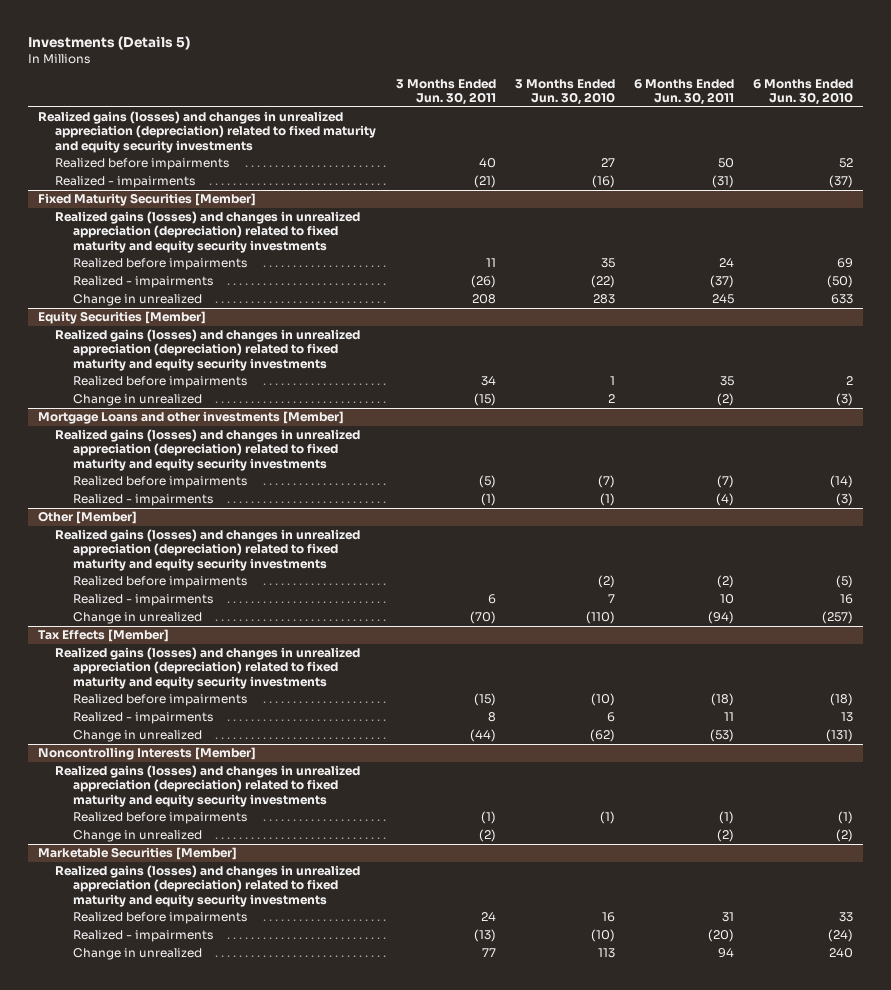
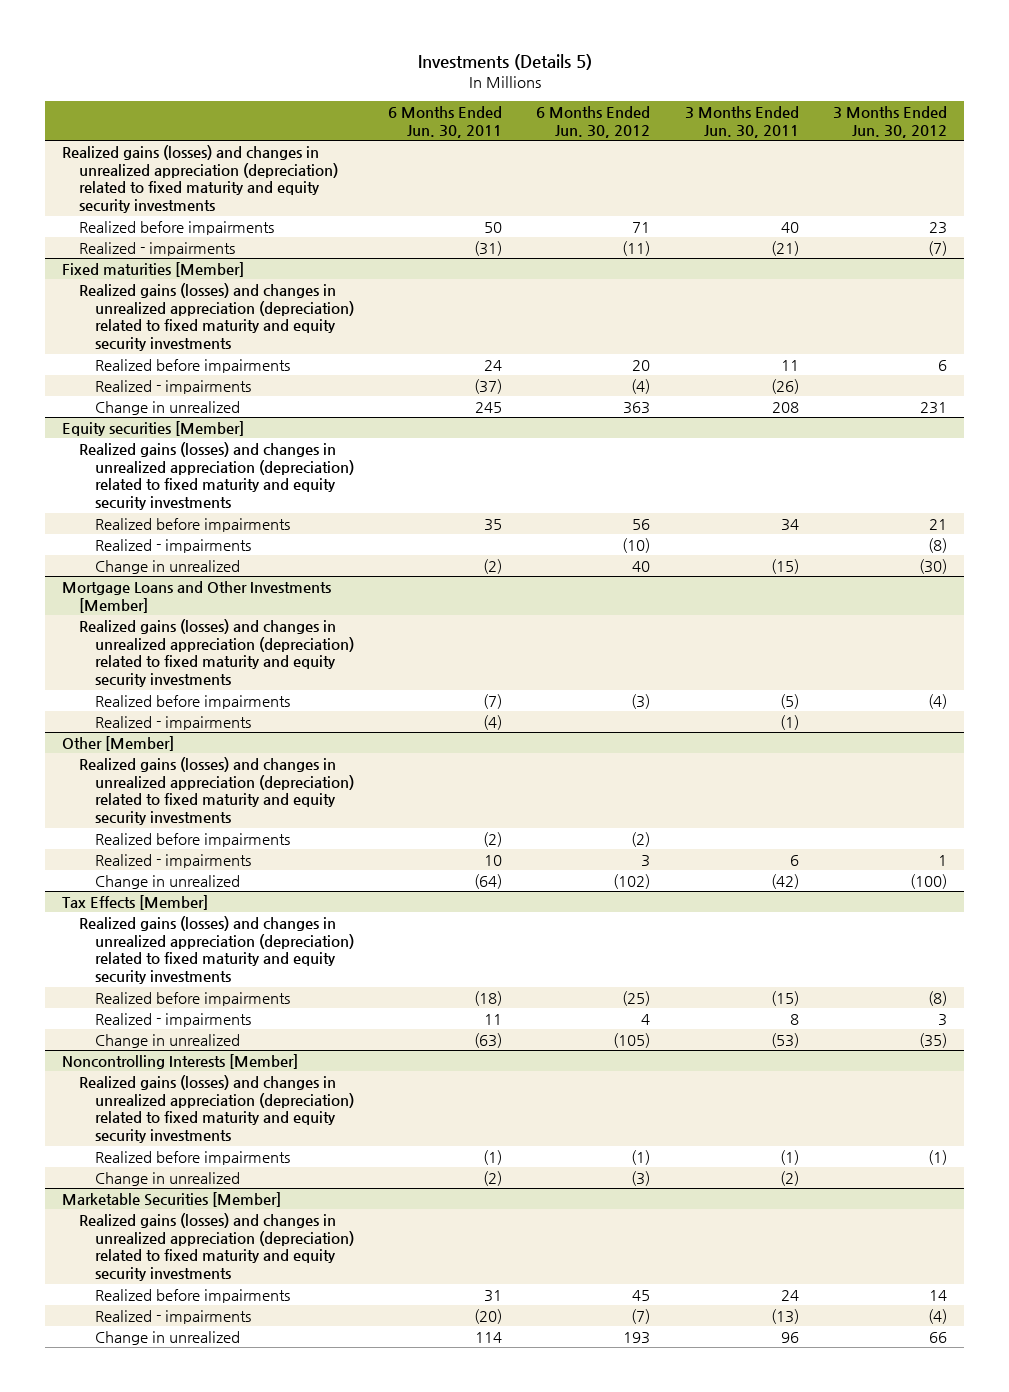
[514,78,615,106] 3 Months Ended Jun. 30, 2010 -> none
[753,78,854,106] 6 Months Ended Jun. 30, 2010 -> none
none -> [536,105,651,138] 6 Months Ended Jun. 30, 2012
none -> [833,105,948,138] 3 Months Ended Jun. 30, 2012
[37,193,256,207] Fixed Maturity Securities [Member] -> none
none -> [62,261,245,277] Fixed maturities [Member]
[37,311,206,325] Equity Securities [Member] -> [62,420,245,436] Equity securities [Member]
none -> [94,538,251,553] Realized - impairments
[37,411,344,425] Mortgage Loans and other investments [Member] -> [62,580,332,613] Mortgage Loans and Other Investments [Member]
[469,611,496,625] (70) -> [770,873,799,889] (42)
[708,611,735,625] (94) -> [474,873,503,889] (64)
[469,729,496,743] (44) -> [770,1032,799,1048] (53)
[710,729,735,743] (53) -> [474,1032,503,1048] (63)
[481,948,496,958] 77 -> [780,1331,799,1343] 96
[718,948,735,959] 94 -> [475,1331,503,1343] 114

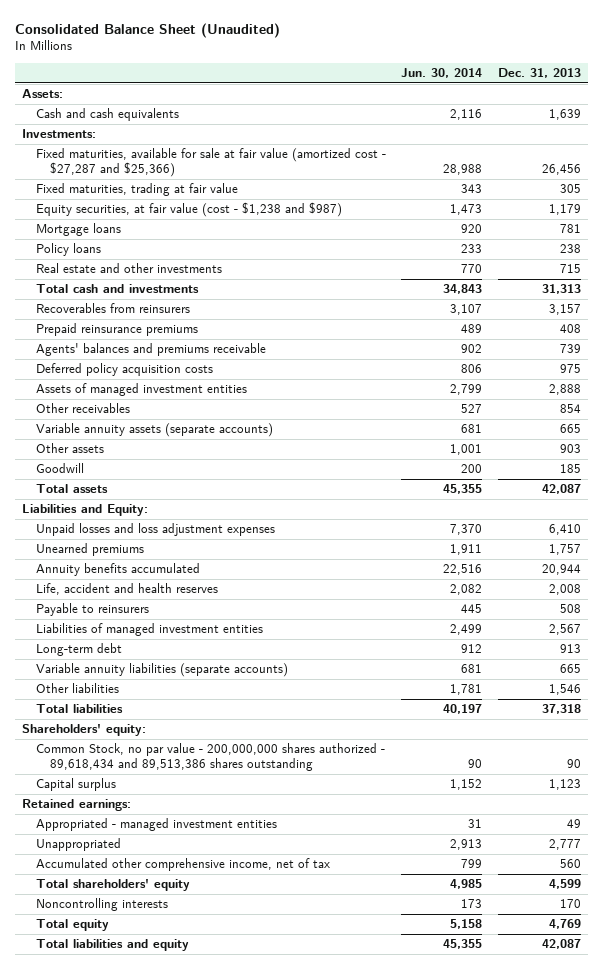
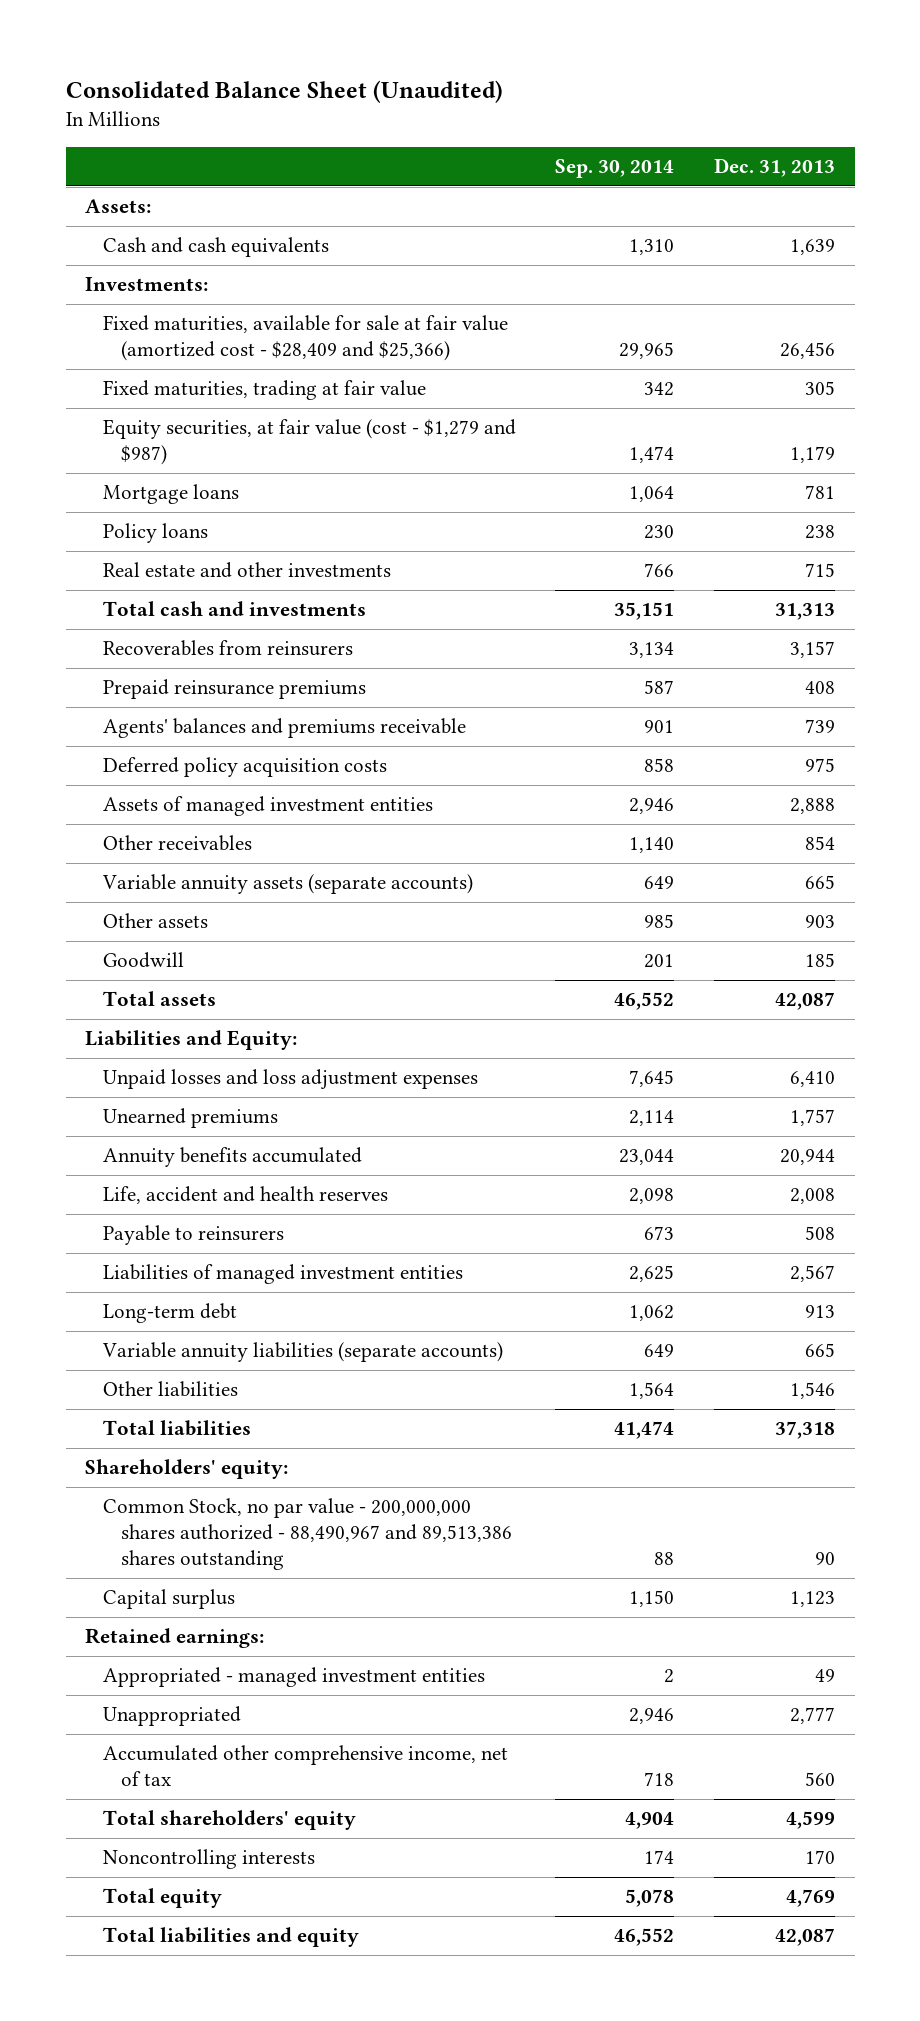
[401,67,483,78] Jun. 30, 2014 -> none
none -> [555,159,675,179] Sep. 30, 2014
[35,148,386,178] Fixed maturities, available for sale at fair value (amortized cost - $27,287 and $25,366) -> [102,315,508,362] Fixed maturities, available for sale at fair value (amortized cost - $28,409 and $25,366)
[35,202,342,218] Equity securities, at fair value (cost - $1,238 and $987) -> [102,419,516,466] Equity securities, at fair value (cost - $1,279 and $987)
[35,743,385,772] Common Stock, no par value - 200,000,000 shares authorized - 89,618,434 and 89,513,386 shares outstanding -> [102,1498,512,1571] Common Stock, no par value - 200,000,000 shares authorized - 88,490,967 and 89,513,386 shares outstanding

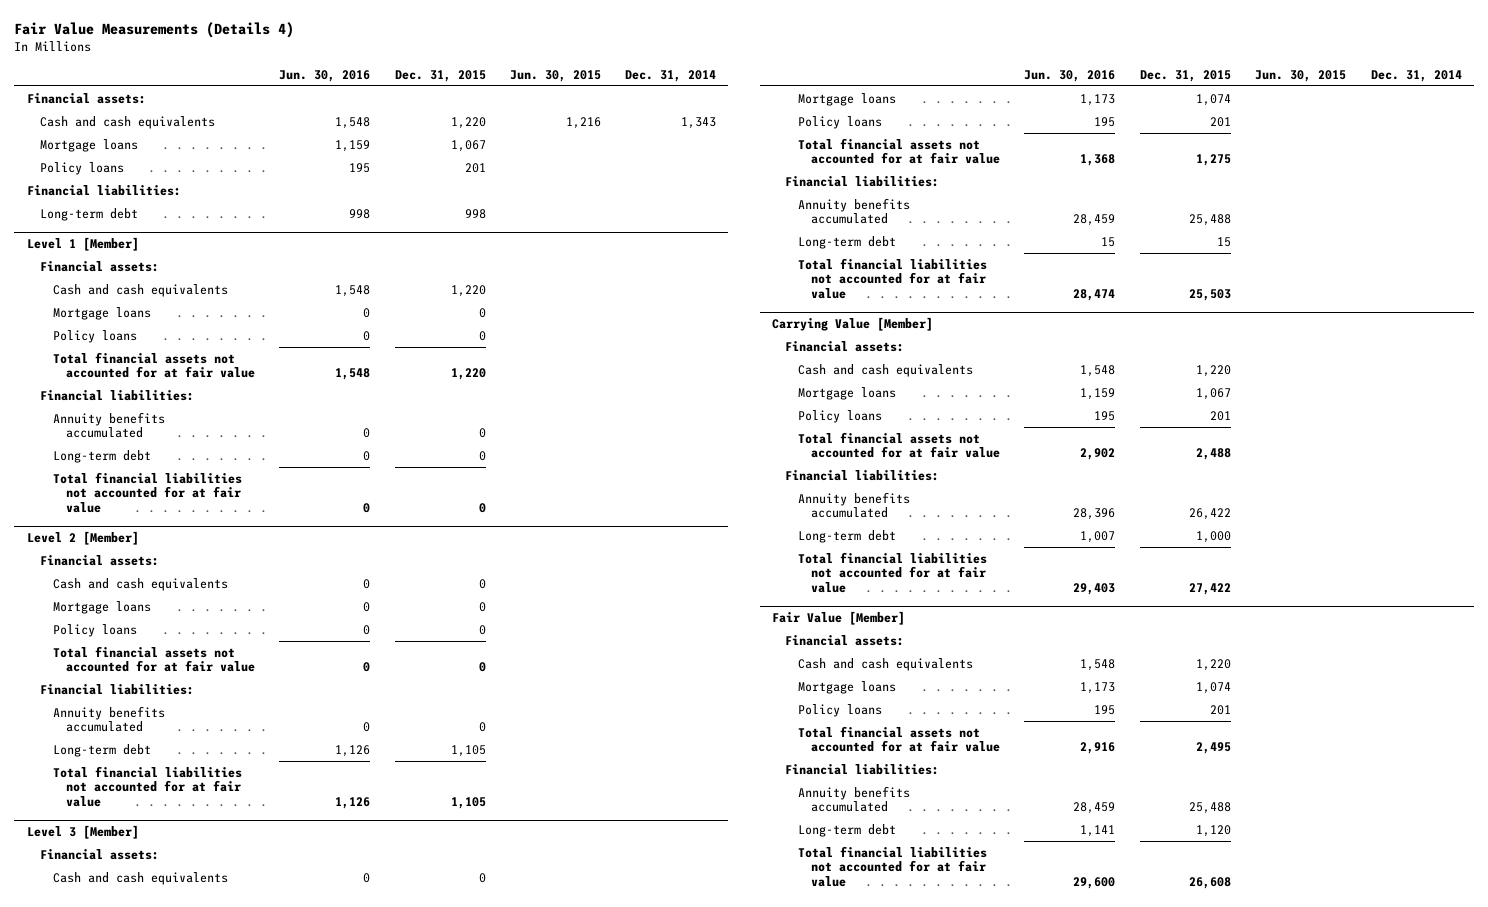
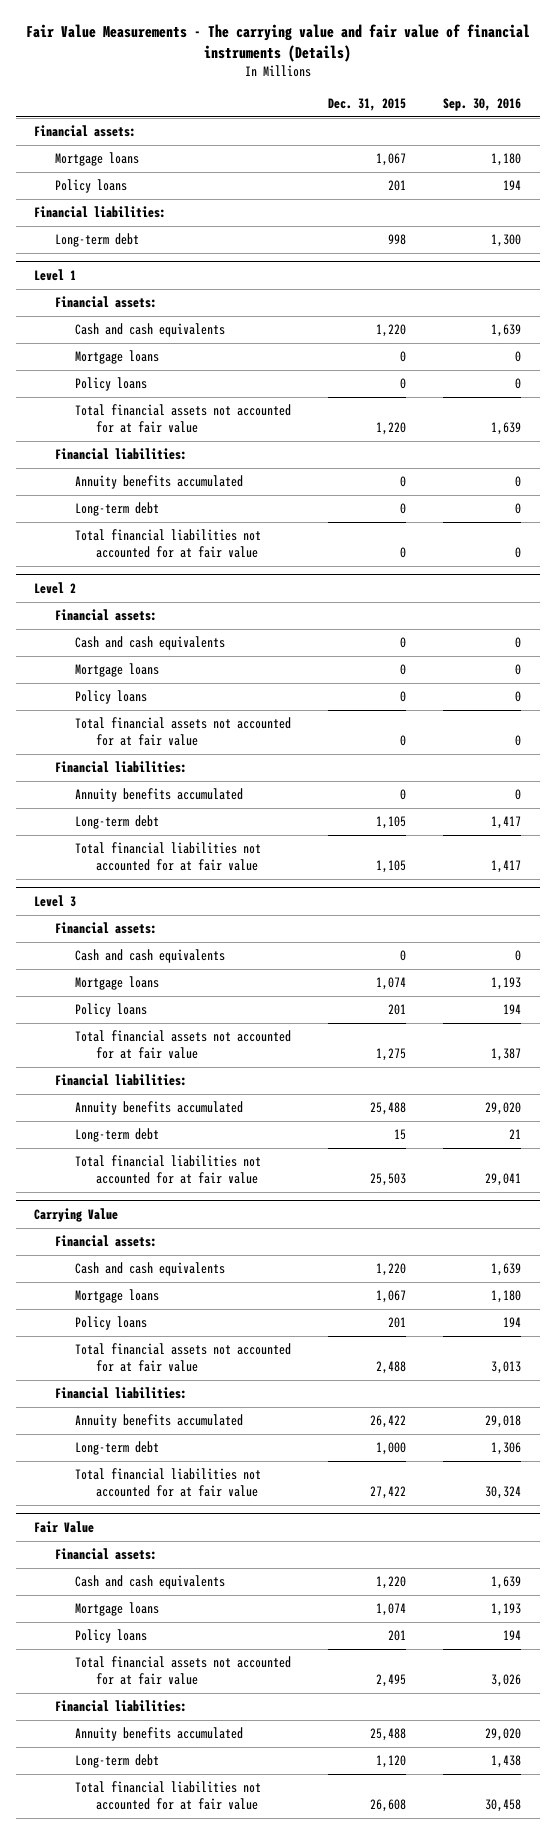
[14,21,295,38] Fair Value Measurements (Details 4) -> [25,23,530,62] Fair Value Measurements - The carrying value and fair value of financial instruments (Details)
[279,69,371,82] Jun. 30, 2016 -> none
[509,69,601,82] Jun. 30, 2015 -> none
[625,69,717,82] Dec. 31, 2014 -> none
none -> [443,97,522,111] Sep. 30, 2016
[39,115,215,129] Cash and cash equivalents -> none
[26,237,139,252] Level 1 [Member] -> [34,268,77,281] Level 1
[26,531,139,546] Level 2 [Member] -> [34,581,77,594] Level 2
[26,825,139,840] Level 3 [Member] -> [34,894,77,907] Level 3
[771,317,933,332] Carrying Value [Member] -> [34,1207,119,1222] Carrying Value
[771,611,905,626] Fair Value [Member] -> [34,1520,95,1533] Fair Value

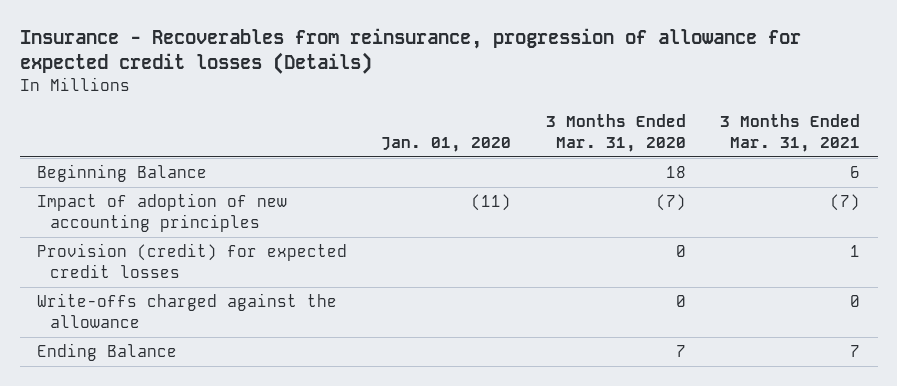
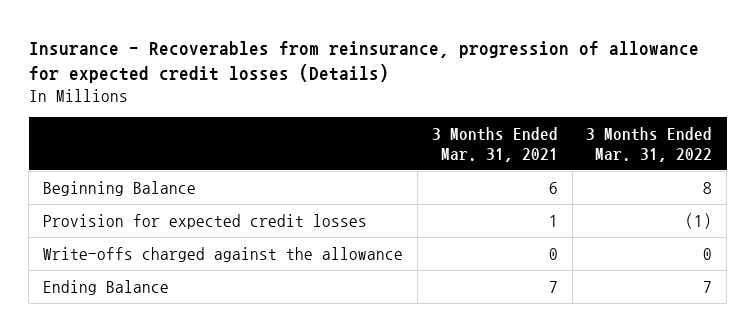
[381,136,512,152] Jan. 01, 2020 -> none
[545,114,686,152] 3 Months Ended Mar. 31, 2020 -> none
none -> [586,126,713,162] 3 Months Ended Mar. 31, 2022
[36,193,287,232] Impact of adoption of new accounting principles -> none
[36,243,347,278] Provision (credit) for expected credit losses -> [42,213,367,229] Provision for expected credit losses

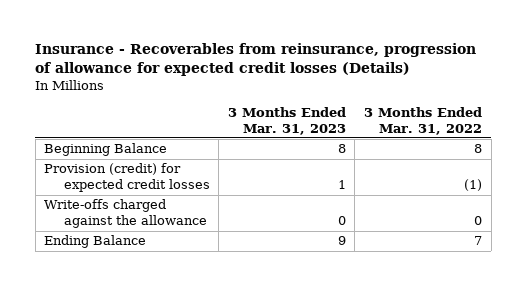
[431,126,558,162] 3 Months Ended Mar. 31, 2021 -> none
none -> [227,106,346,135] 3 Months Ended Mar. 31, 2023
[42,213,367,229] Provision for expected credit losses -> [44,163,210,193] Provision (credit) for expected credit losses

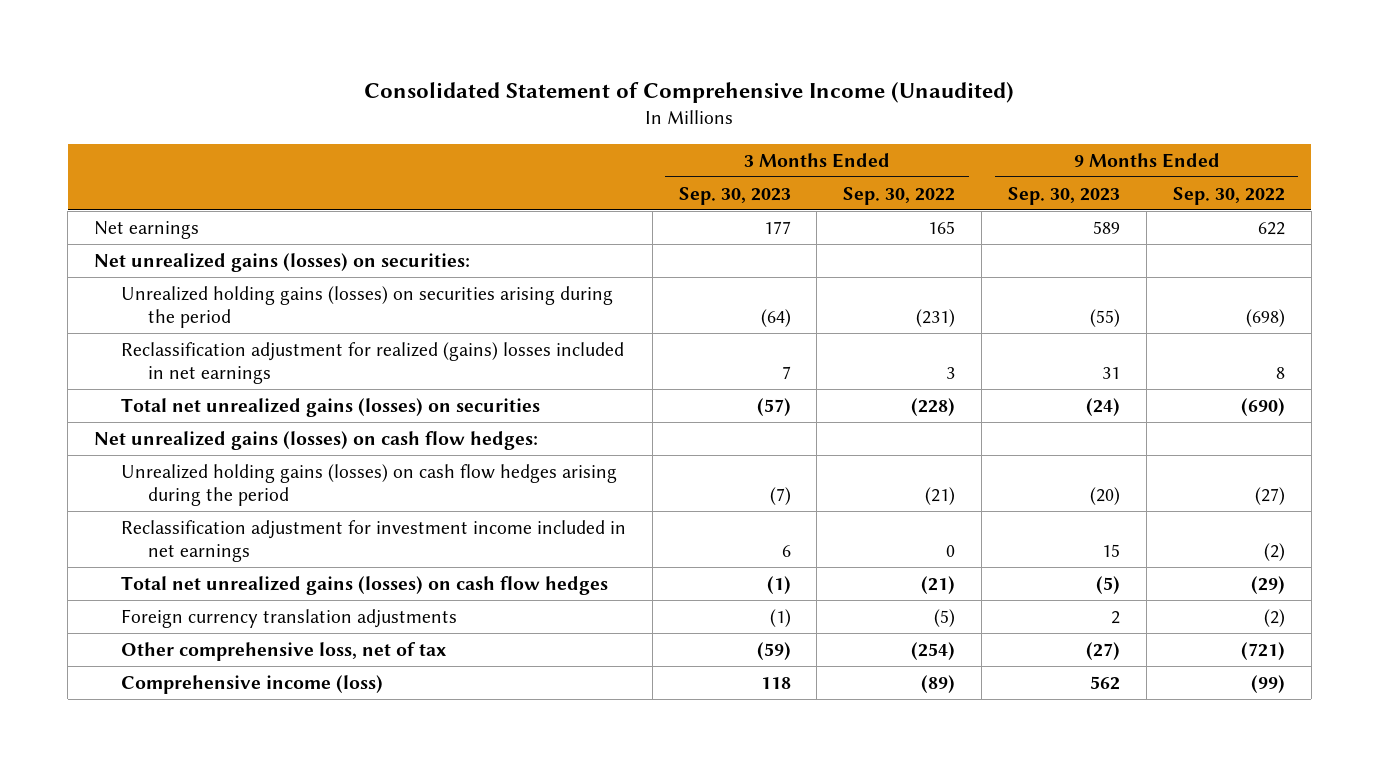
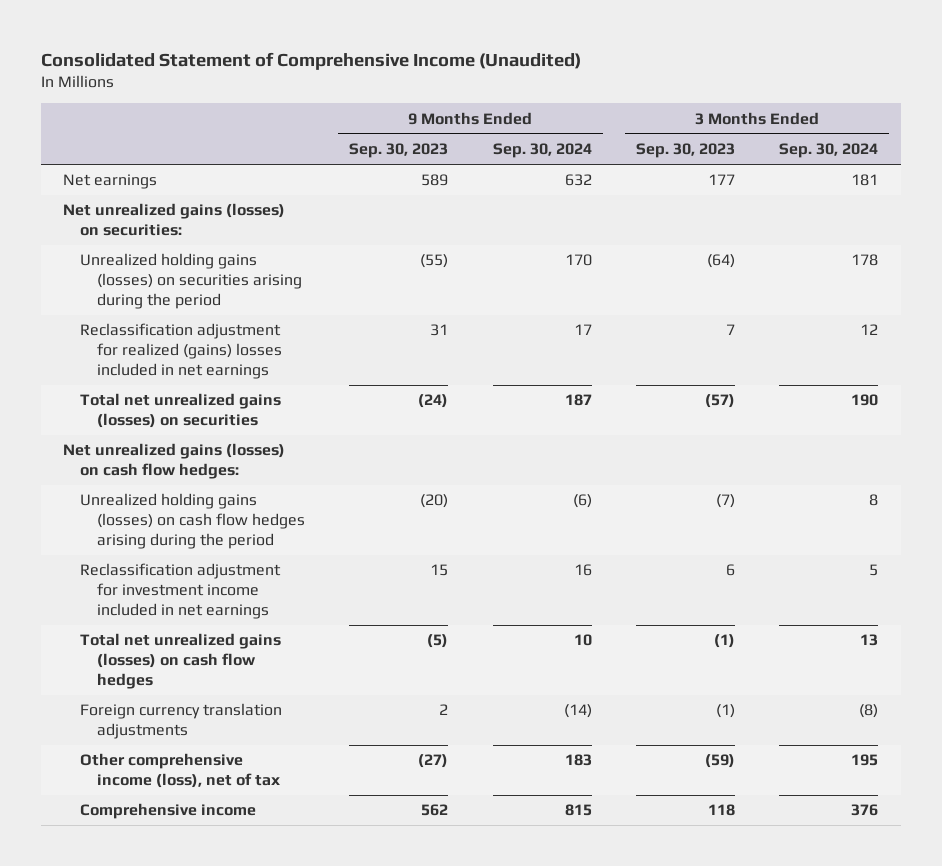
[843,186,956,205] Sep. 30, 2022 -> none
[1172,186,1285,205] Sep. 30, 2022 -> none
none -> [492,143,592,159] Sep. 30, 2024
none -> [779,143,879,159] Sep. 30, 2024
[120,641,447,661] Other comprehensive loss, net of tax -> [80,753,280,789] Other comprehensive income (loss), net of tax
[120,674,383,694] Comprehensive income (loss) -> [80,803,257,820] Comprehensive income

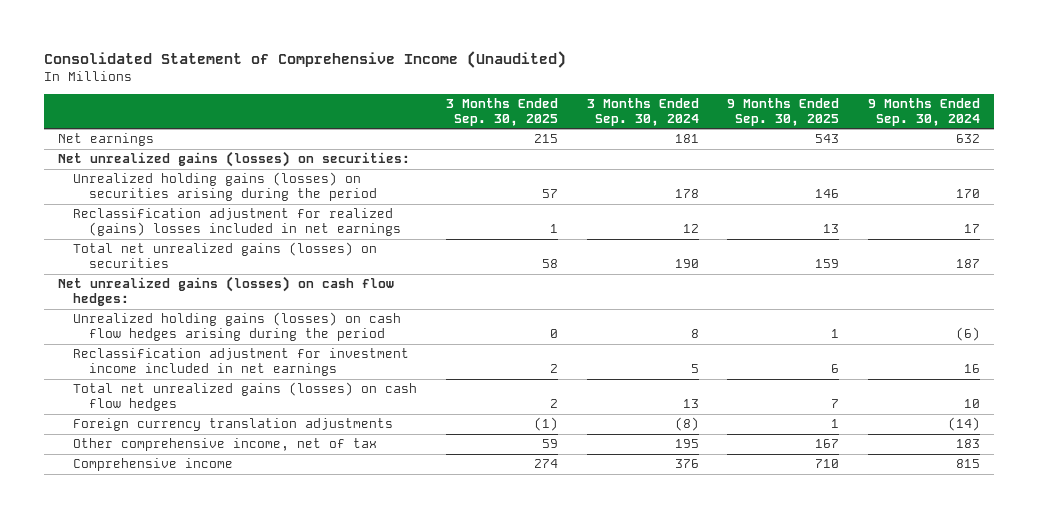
[349,143,449,159] Sep. 30, 2023 -> none
[635,143,735,159] Sep. 30, 2023 -> none
none -> [445,97,558,126] 3 Months Ended Sep. 30, 2025
none -> [727,97,840,126] 9 Months Ended Sep. 30, 2025
[80,753,280,789] Other comprehensive income (loss), net of tax -> [73,438,378,452] Other comprehensive income, net of tax

